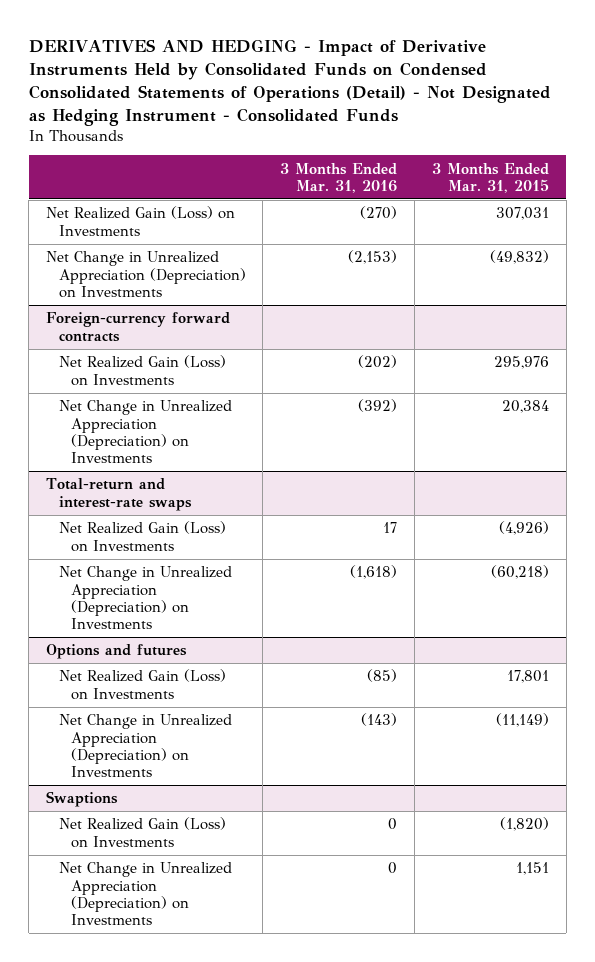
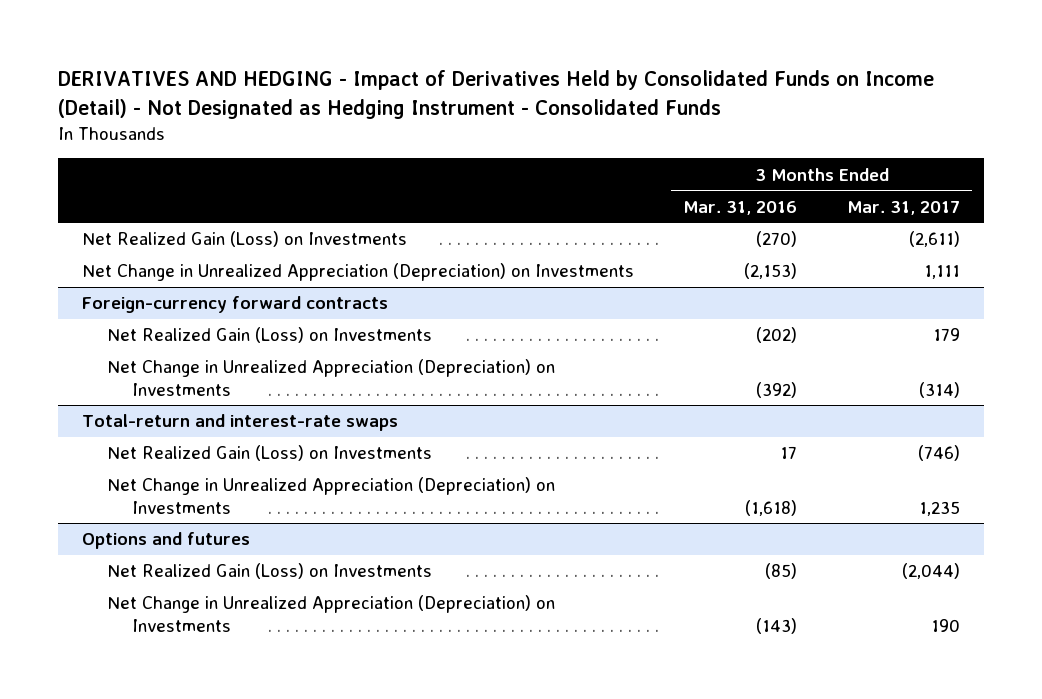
[28,38,551,126] DERIVATIVES AND HEDGING - Impact of Derivative Instruments Held by Consolidated Funds on Condensed Consolidated Statements of Operations (Detail) - Not Designated as Hedging Instrument - Consolidated Funds -> [57,70,934,119] DERIVATIVES AND HEDGING - Impact of Derivatives Held by Consolidated Funds on Income (Detail) - Not Designated as Hedging Instrument - Consolidated Funds
[432,162,550,193] 3 Months Ended Mar. 31, 2015 -> none
none -> [846,200,960,215] Mar. 31, 2017
[46,791,119,808] Swaptions -> none
[58,817,226,848] Net Realized Gain (Loss) on Investments -> none
[58,862,232,926] Net Change in Unrealized Appreciation (Depreciation) on Investments -> none

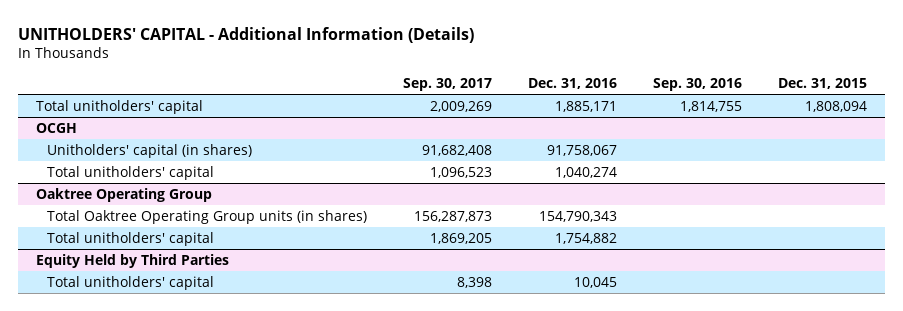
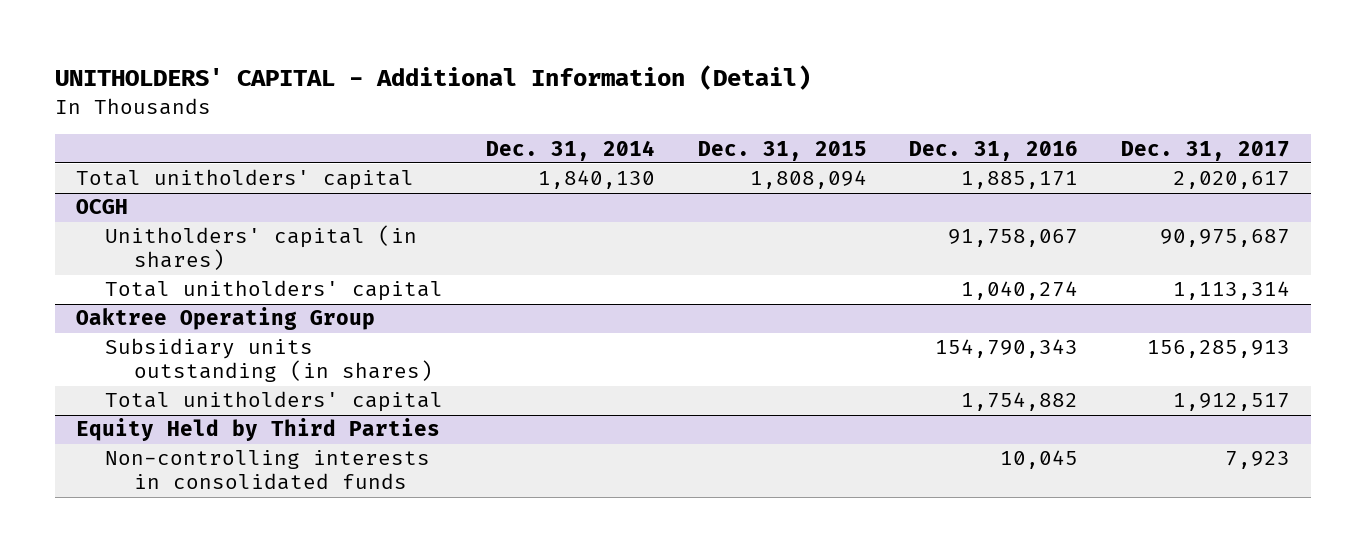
[18,26,475,43] UNITHOLDERS' CAPITAL - Additional Information (Details) -> [54,65,811,91] UNITHOLDERS' CAPITAL - Additional Information (Detail)
[402,78,492,92] Sep. 30, 2017 -> none
[652,78,742,92] Sep. 30, 2016 -> none
none -> [485,139,655,161] Dec. 31, 2014
none -> [1121,140,1291,161] Dec. 31, 2017
[47,209,368,224] Total Oaktree Operating Group units (in shares) -> [105,338,434,383] Subsidiary units outstanding (in shares)
[47,275,215,290] Total unitholders' capital -> [105,450,431,491] Non-controlling interests in consolidated funds

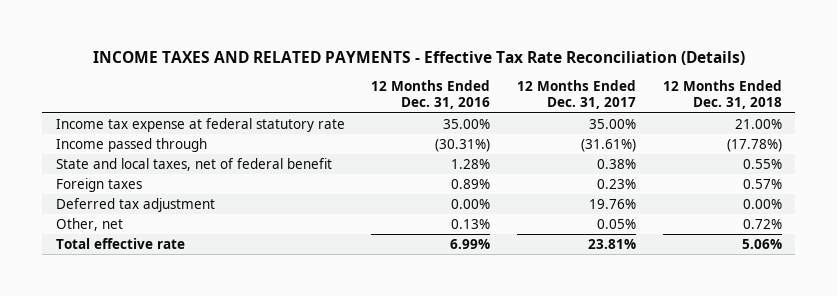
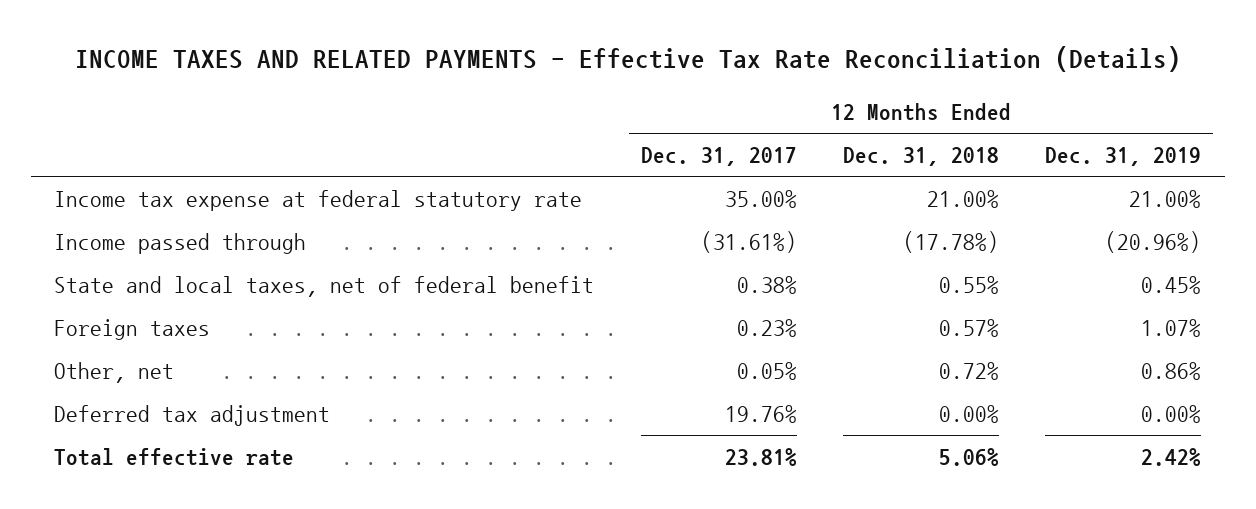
[371,80,491,110] 12 Months Ended Dec. 31, 2016 -> none
none -> [1045,147,1202,167] Dec. 31, 2019
[55,197,215,212] Deferred tax adjustment -> [54,404,331,426] Deferred tax adjustment

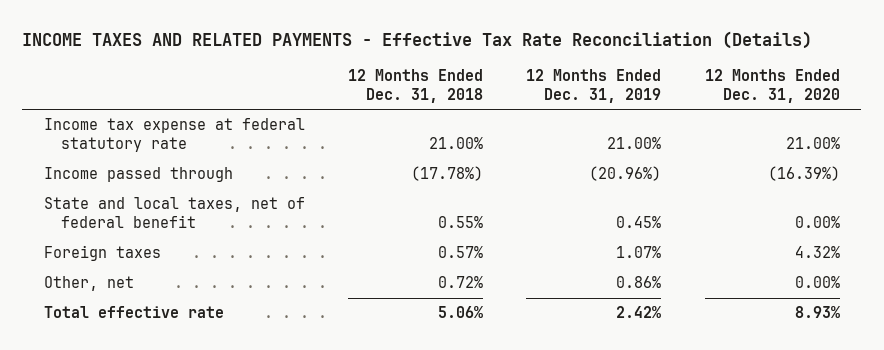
[640,147,797,167] Dec. 31, 2017 -> none
none -> [704,68,840,103] 12 Months Ended Dec. 31, 2020
[54,404,331,426] Deferred tax adjustment -> none

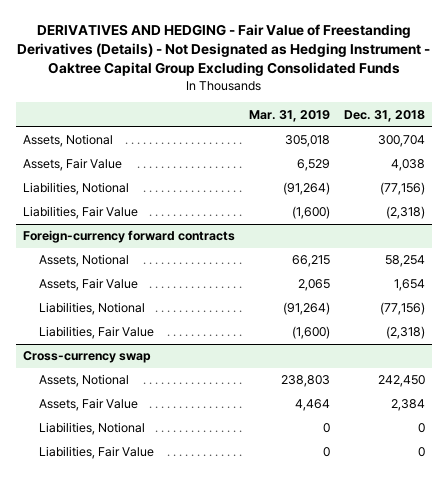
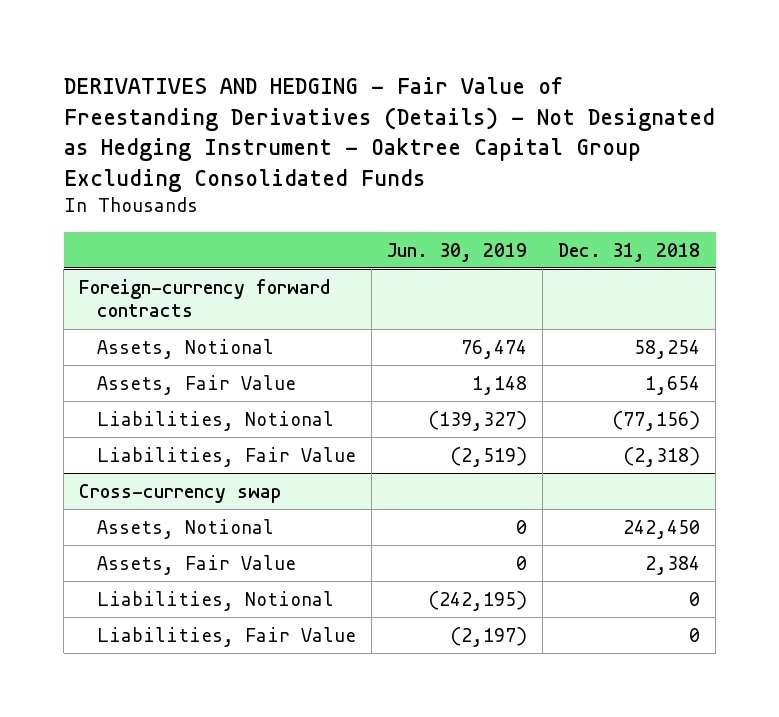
[248,109,330,122] Mar. 31, 2019 -> none
none -> [386,242,527,262] Jun. 30, 2019
[22,134,113,148] Assets, Notional -> none
[22,158,122,172] Assets, Fair Value -> none
[22,182,129,196] Liabilities, Notional -> none
[22,206,138,220] Liabilities, Fair Value -> none

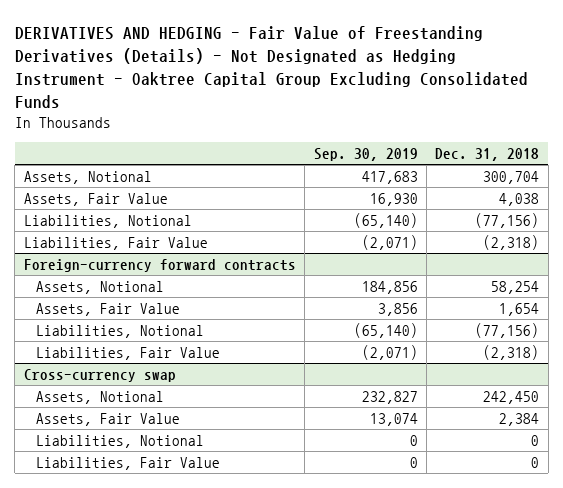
[386,242,527,262] Jun. 30, 2019 -> none
none -> [313,147,418,161] Sep. 30, 2019
none -> [23,170,152,184] Assets, Notional
none -> [23,192,168,206] Assets, Fair Value
none -> [23,214,192,228] Liabilities, Notional
none -> [23,236,208,250] Liabilities, Fair Value

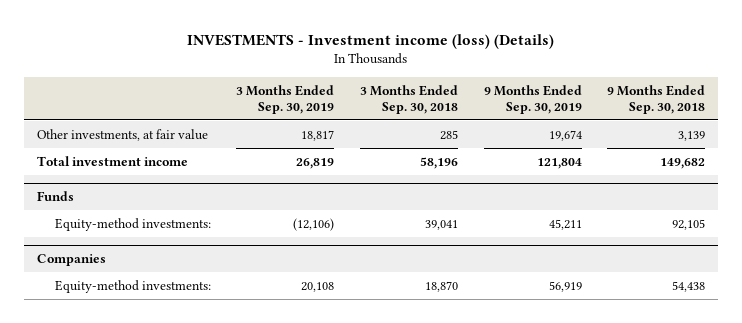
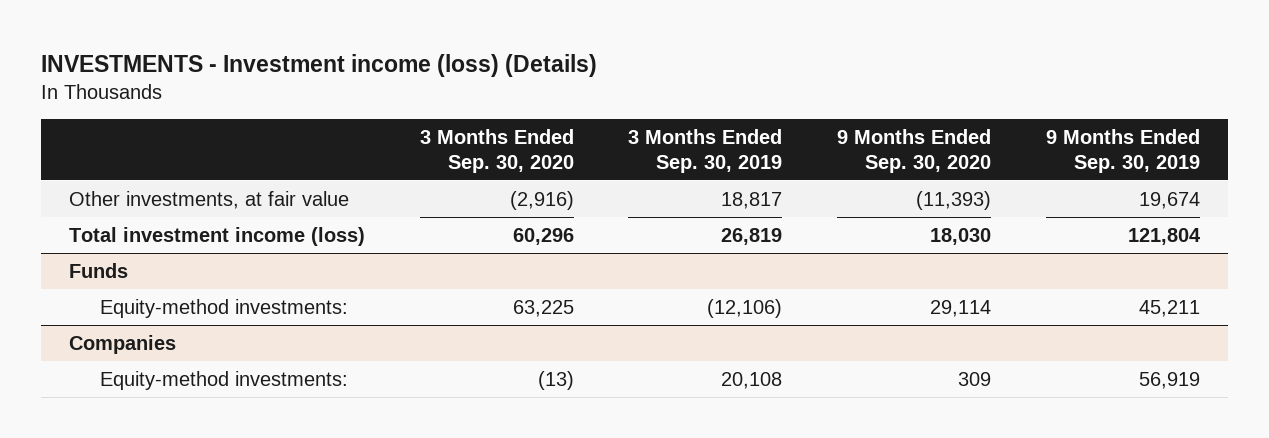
[359,84,458,114] 3 Months Ended Sep. 30, 2018 -> none
[607,84,706,114] 9 Months Ended Sep. 30, 2018 -> none
none -> [419,128,574,173] 3 Months Ended Sep. 30, 2020
none -> [837,128,992,173] 9 Months Ended Sep. 30, 2020
[36,155,188,166] Total investment income -> [68,226,365,246] Total investment income (loss)

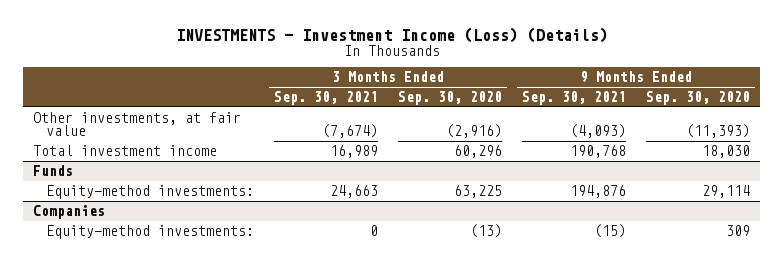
[41,54,598,78] INVESTMENTS - Investment income (loss) (Details) -> [175,26,608,43] INVESTMENTS - Investment Income (Loss) (Details)
[628,128,783,173] 3 Months Ended Sep. 30, 2019 -> none
[1046,128,1201,173] 9 Months Ended Sep. 30, 2019 -> none
none -> [274,91,379,106] Sep. 30, 2021
none -> [522,91,627,106] Sep. 30, 2021
[68,226,365,246] Total investment income (loss) -> [33,145,218,157] Total investment income

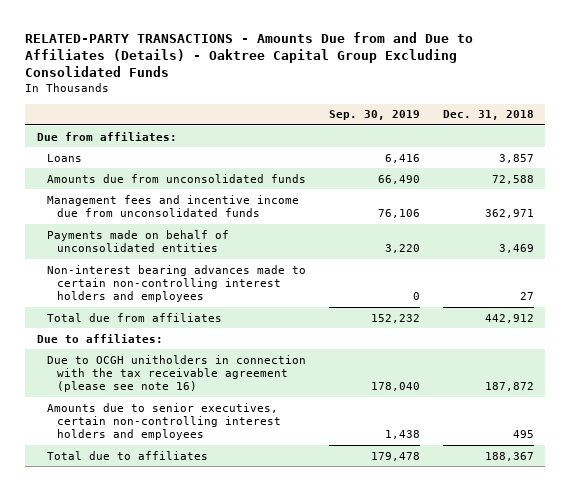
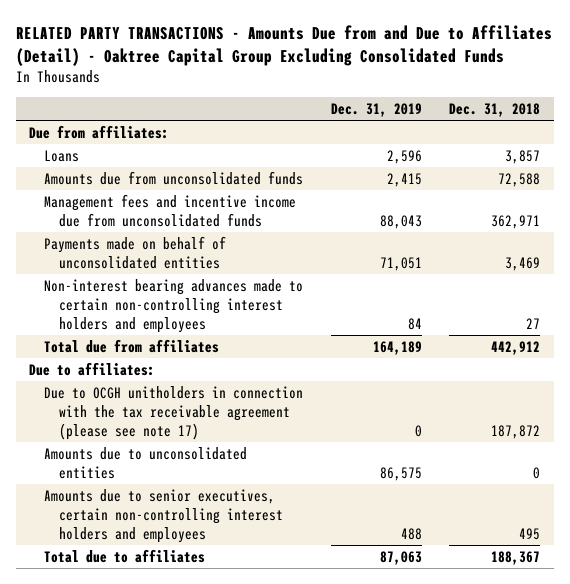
[25,31,474,78] RELATED-PARTY TRANSACTIONS - Amounts Due from and Due to Affiliates (Details) - Oaktree Capital Group Excluding Consolidated Funds -> [15,24,552,66] RELATED PARTY TRANSACTIONS - Amounts Due from and Due to Affiliates (Detail) - Oaktree Capital Group Excluding Consolidated Funds
[328,110,420,121] Sep. 30, 2019 -> none
none -> [330,102,422,117] Dec. 31, 2019
[46,354,306,393] Due to OCGH unitholders in connection with the tax receivable agreement (please see note 16) -> [43,385,303,440] Due to OCGH unitholders in connection with the tax receivable agreement (please see note 17)
none -> [43,446,247,479] Amounts due to unconsolidated entities

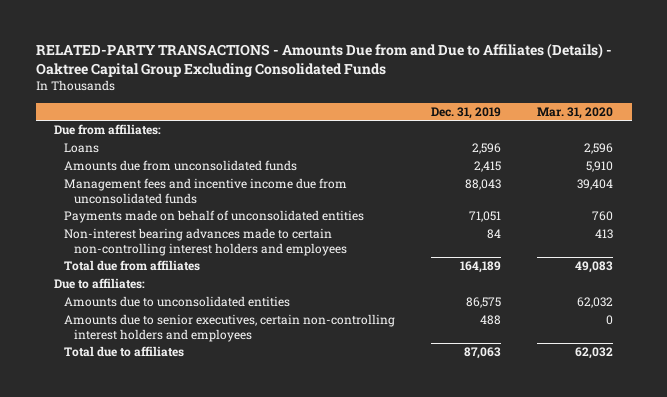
[15,24,552,66] RELATED PARTY TRANSACTIONS - Amounts Due from and Due to Affiliates (Detail) - Oaktree Capital Group Excluding Consolidated Funds -> [35,42,612,77] RELATED-PARTY TRANSACTIONS - Amounts Due from and Due to Affiliates (Details) - Oaktree Capital Group Excluding Consolidated Funds
[449,102,541,117] Dec. 31, 2018 -> none
none -> [537,106,614,119] Mar. 31, 2020
[43,385,303,440] Due to OCGH unitholders in connection with the tax receivable agreement (please see note 17) -> none

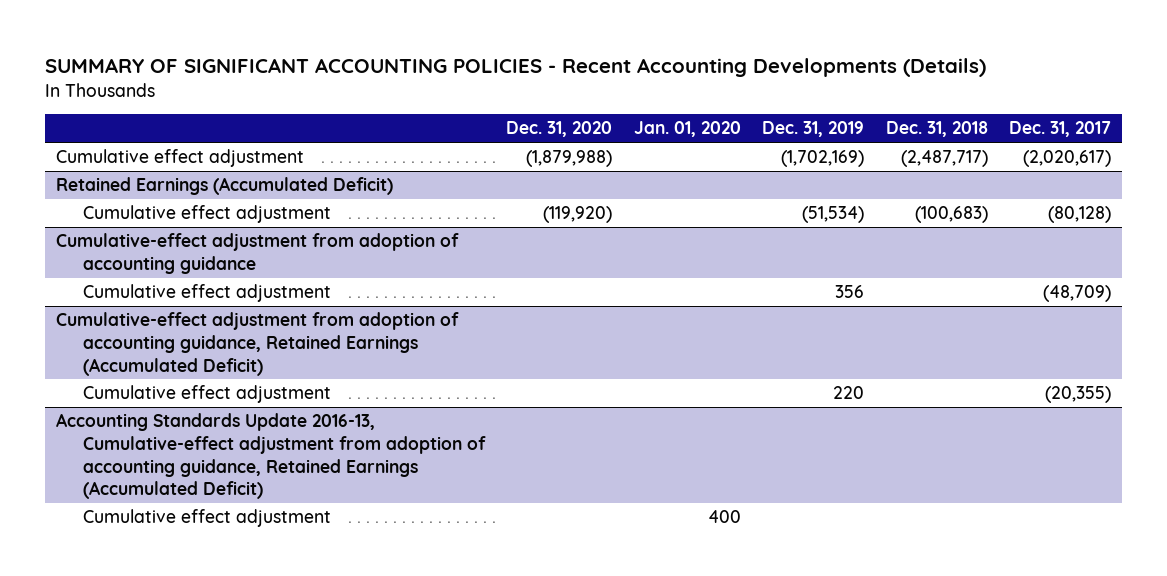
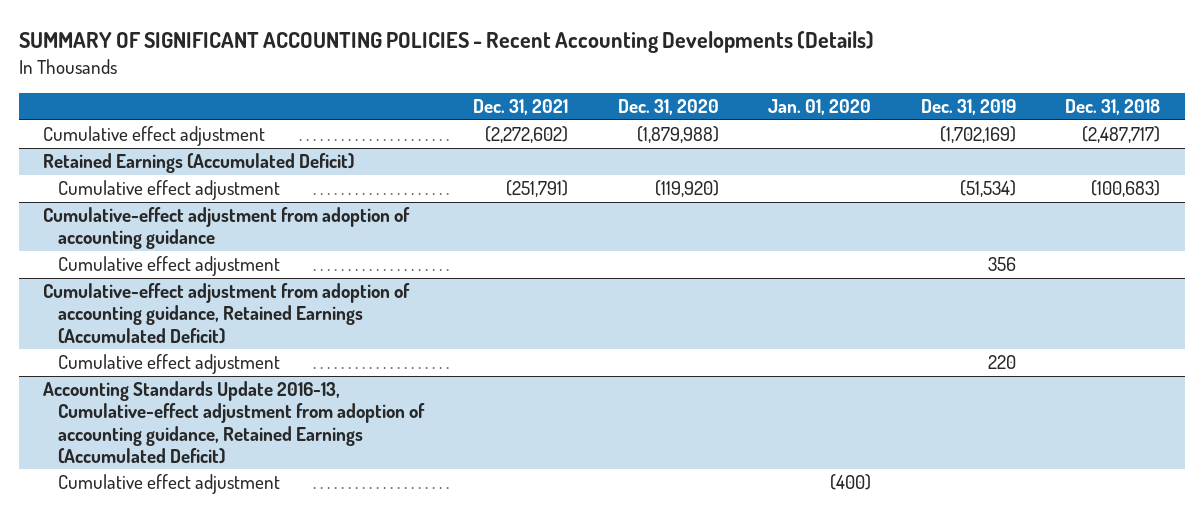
[1009,121,1112,138] Dec. 31, 2017 -> none
none -> [473,99,569,116] Dec. 31, 2021
[707,510,741,524] 400 -> [830,474,872,491] (400)

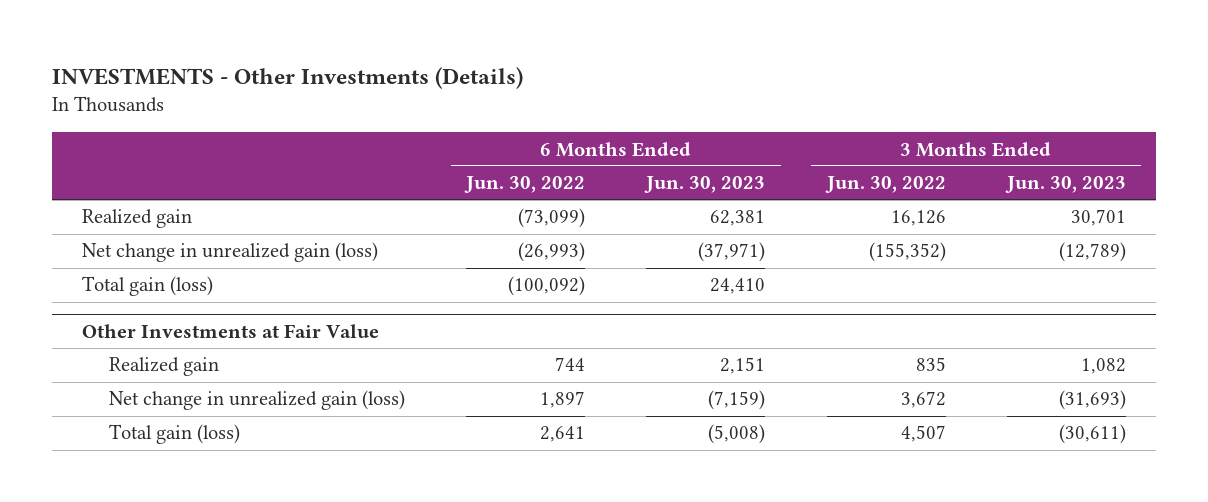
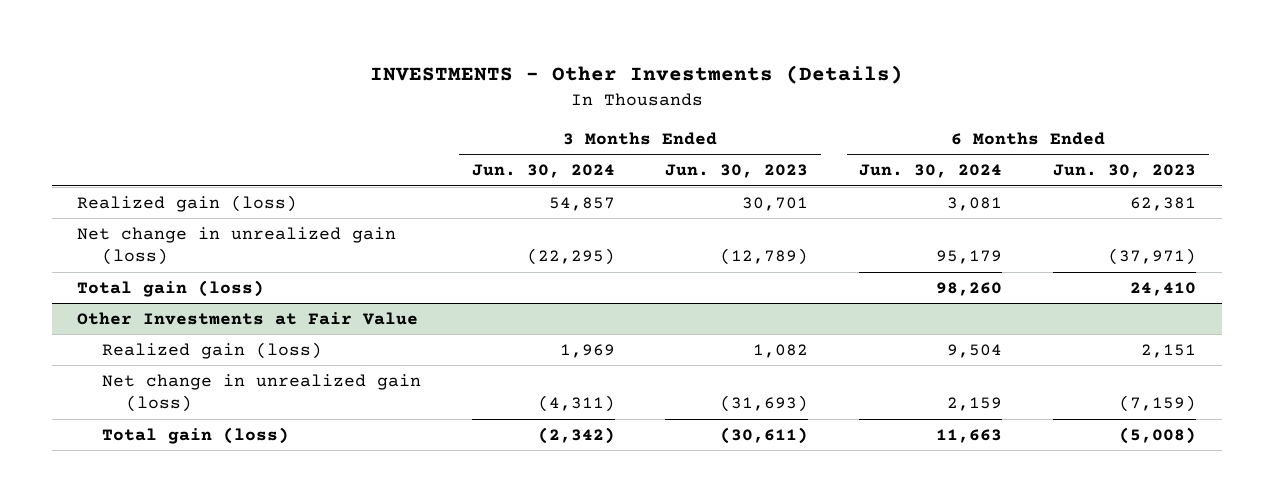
[464,176,586,194] Jun. 30, 2022 -> none
[824,176,946,194] Jun. 30, 2022 -> none
none -> [471,164,615,179] Jun. 30, 2024
none -> [859,164,1003,179] Jun. 30, 2024
[82,209,193,229] Realized gain -> [77,195,298,213] Realized gain (loss)
[109,357,220,377] Realized gain -> [101,342,322,360] Realized gain (loss)

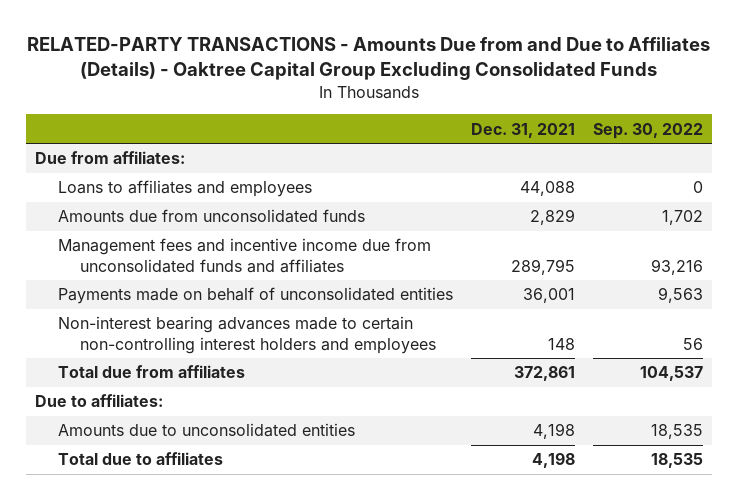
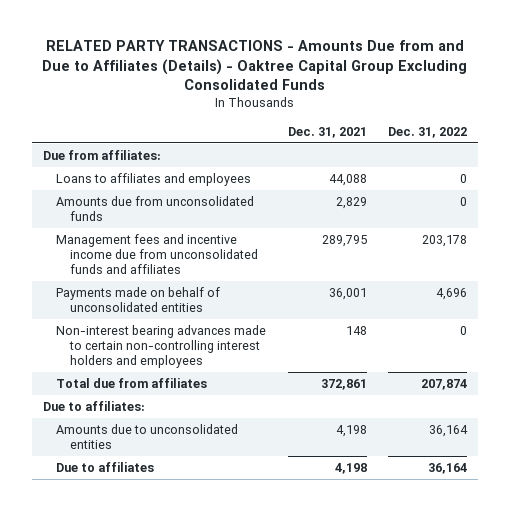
[26,36,710,81] RELATED-PARTY TRANSACTIONS - Amounts Due from and Due to Affiliates (Details) - Oaktree Capital Group Excluding Consolidated Funds -> [41,40,467,91] RELATED PARTY TRANSACTIONS - Amounts Due from and Due to Affiliates (Details) - Oaktree Capital Group Excluding Consolidated Funds
[592,122,703,139] Sep. 30, 2022 -> none
none -> [387,126,467,138] Dec. 31, 2022
[57,452,223,466] Total due to affiliates -> [56,462,155,473] Due to affiliates

